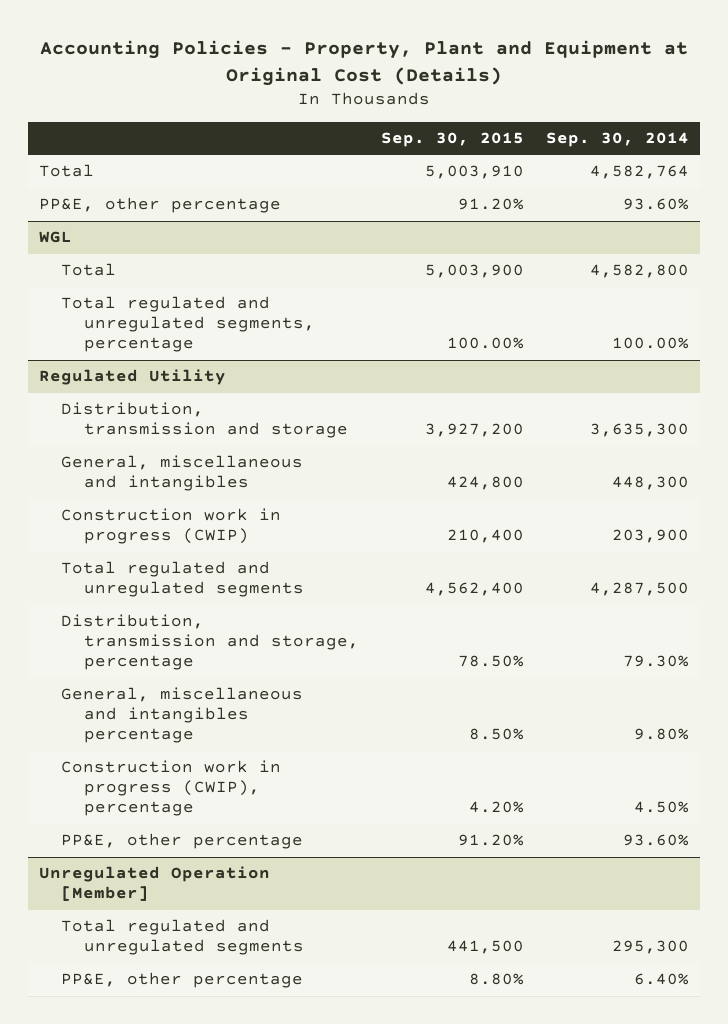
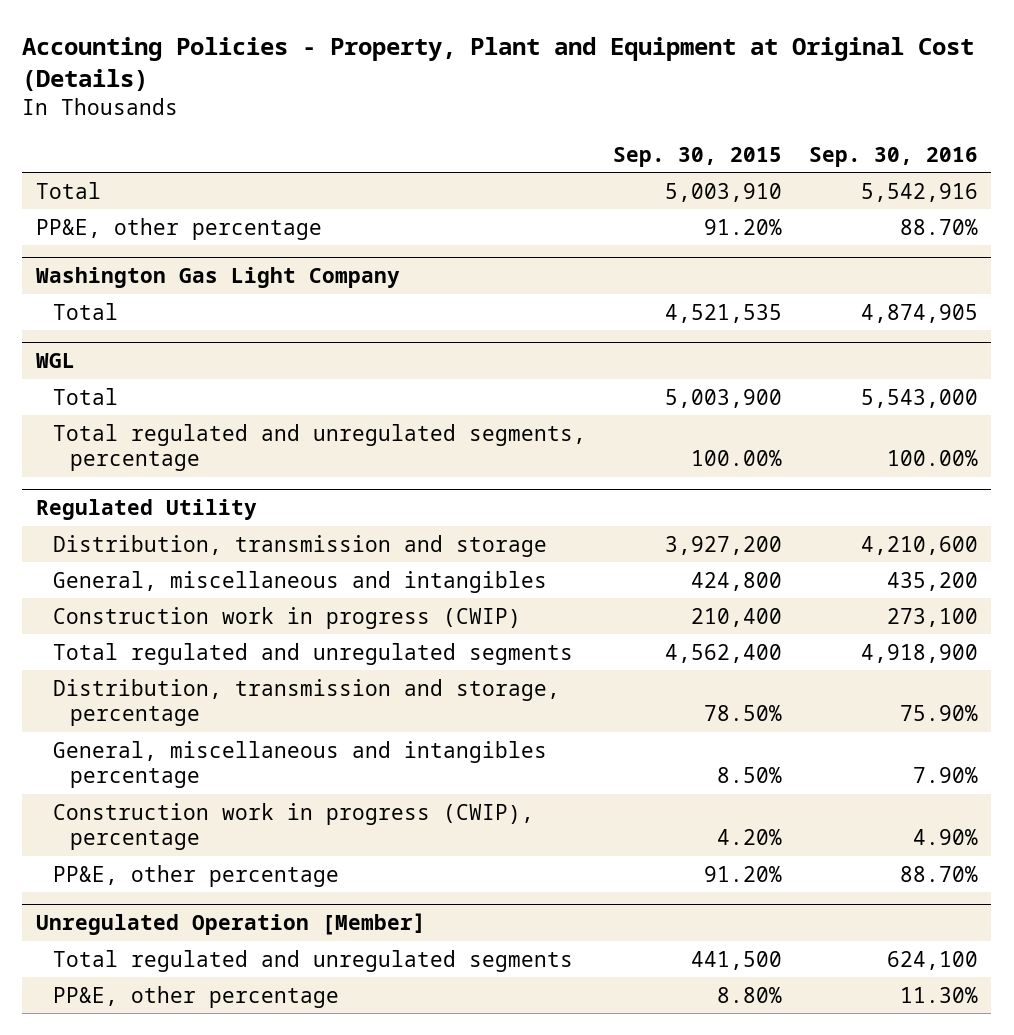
[546,132,690,148] Sep. 30, 2014 -> none
none -> [808,146,978,167] Sep. 30, 2016
none -> [35,267,400,289] Washington Gas Light Company
none -> [53,302,119,320] Total

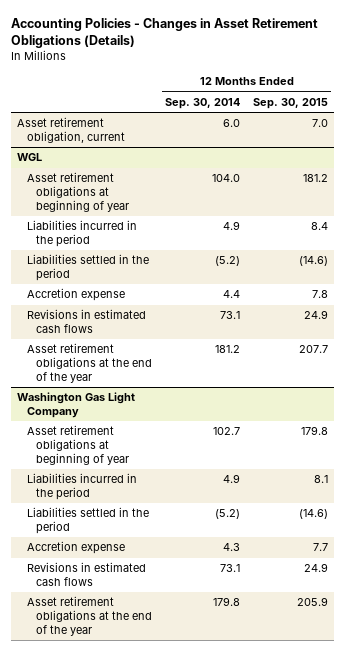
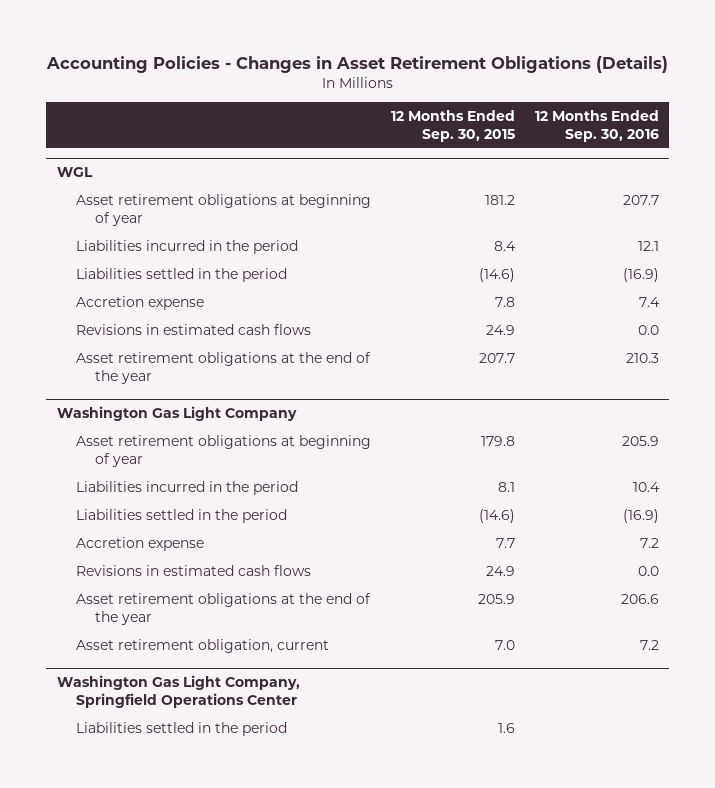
[165,97,241,109] Sep. 30, 2014 -> none
none -> [534,109,659,142] 12 Months Ended Sep. 30, 2016
[17,117,125,144] Asset retirement obligation, current -> none
none -> [75,638,329,653] Asset retirement obligation, current
none -> [56,674,300,708] Washington Gas Light Company, Springfield Operations Center
none -> [75,721,287,736] Liabilities settled in the period

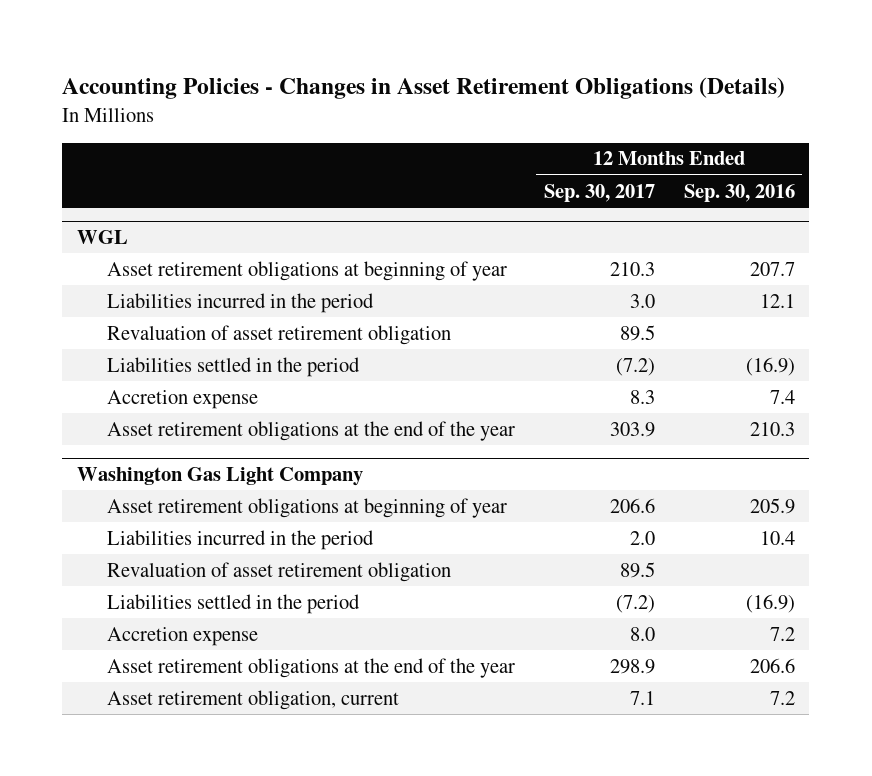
[390,109,515,142] 12 Months Ended Sep. 30, 2015 -> none
none -> [543,183,655,202] Sep. 30, 2017
none -> [106,324,451,345] Revaluation of asset retirement obligation
[75,323,311,335] Revisions in estimated cash flows -> none
none -> [106,561,451,582] Revaluation of asset retirement obligation
[75,564,311,576] Revisions in estimated cash flows -> none
[56,674,300,708] Washington Gas Light Company, Springfield Operations Center -> none
[75,721,287,736] Liabilities settled in the period -> none

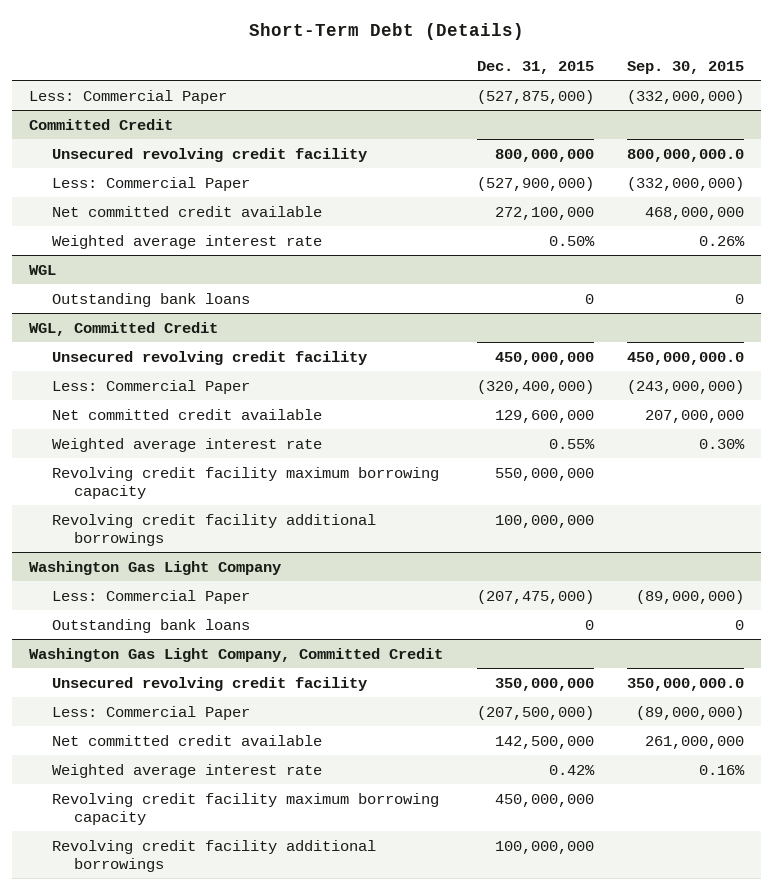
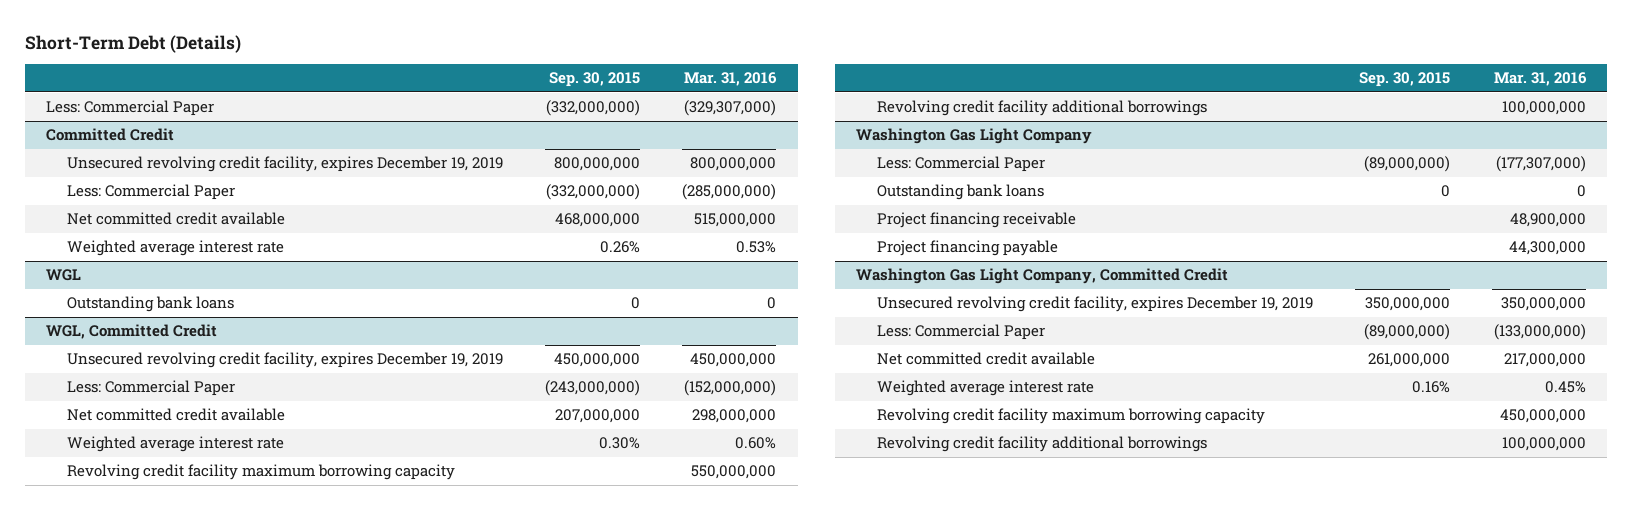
[476,60,594,74] Dec. 31, 2015 -> none
none -> [684,72,778,87] Mar. 31, 2016
[51,147,367,162] Unsecured revolving credit facility -> [67,156,504,173] Unsecured revolving credit facility, expires December 19, 2019
[627,148,745,162] 800,000,000.0 -> [554,157,641,172] 800,000,000
[51,350,367,365] Unsecured revolving credit facility -> [67,352,504,369] Unsecured revolving credit facility, expires December 19, 2019
[627,351,745,365] 450,000,000.0 -> [554,353,641,368] 450,000,000
none -> [877,212,1077,229] Project financing receivable
none -> [877,240,1059,257] Project financing payable
[51,676,367,691] Unsecured revolving credit facility -> [877,296,1314,313] Unsecured revolving credit facility, expires December 19, 2019
[627,677,745,691] 350,000,000.0 -> [1365,297,1451,312] 350,000,000

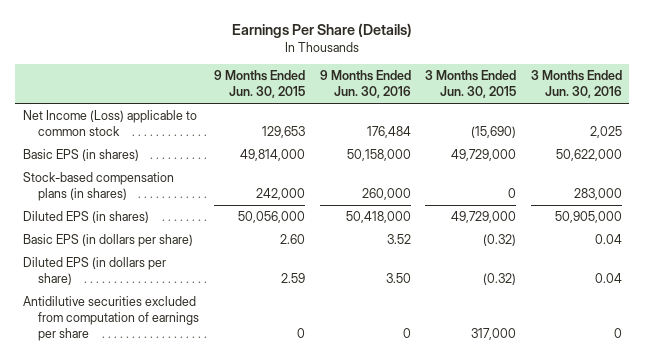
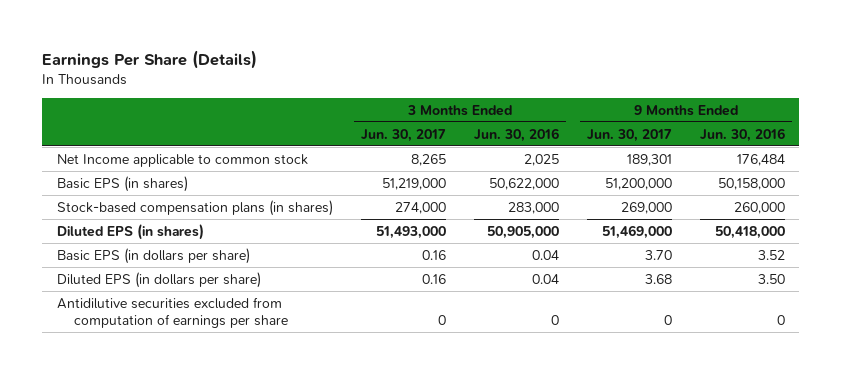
[213,70,305,99] 9 Months Ended Jun. 30, 2015 -> none
[425,70,517,99] 3 Months Ended Jun. 30, 2015 -> none
none -> [360,128,446,142] Jun. 30, 2017
none -> [586,128,672,142] Jun. 30, 2017
[22,110,197,137] Net Income (Loss) applicable to common stock -> [56,153,308,167] Net Income applicable to common stock

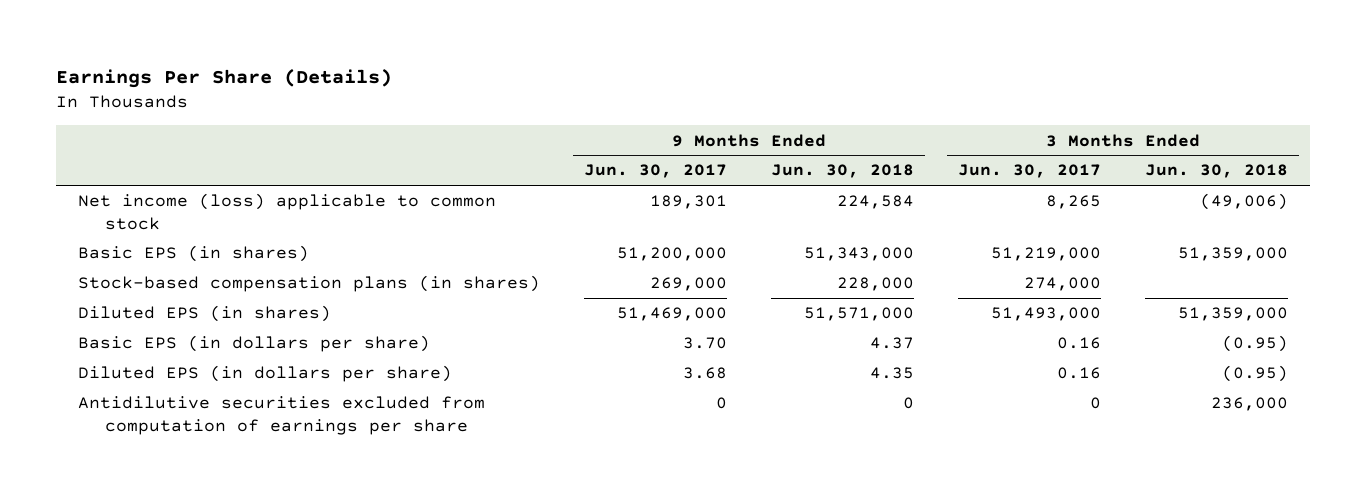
[473,127,559,142] Jun. 30, 2016 -> none
[699,127,785,142] Jun. 30, 2016 -> none
none -> [770,164,914,179] Jun. 30, 2018
none -> [1145,164,1289,179] Jun. 30, 2018
[56,153,308,167] Net Income applicable to common stock -> [77,193,496,230] Net income (loss) applicable to common stock

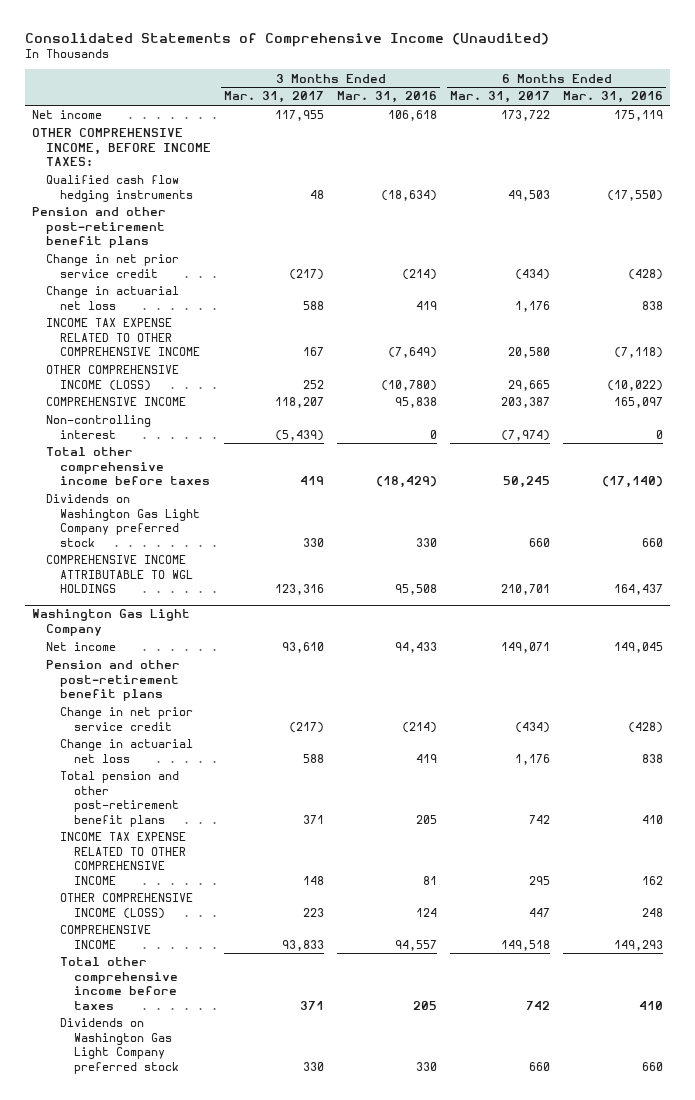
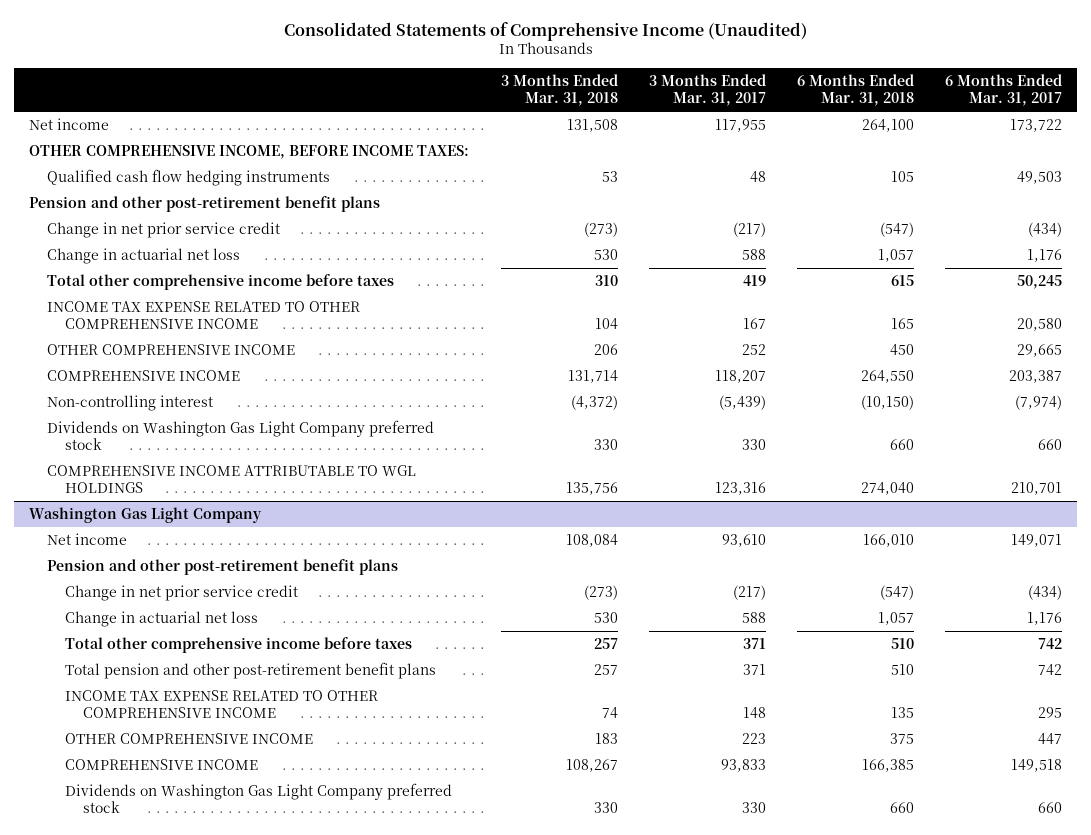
[337,91,438,104] Mar. 31, 2016 -> none
[563,91,664,104] Mar. 31, 2016 -> none
none -> [500,74,618,107] 3 Months Ended Mar. 31, 2018
none -> [796,74,914,107] 6 Months Ended Mar. 31, 2018
[46,447,211,486] Total other comprehensive income before taxes -> [47,273,395,290] Total other comprehensive income before taxes
[46,365,180,391] OTHER COMPREHENSIVE INCOME (LOSS) -> [47,343,296,355] OTHER COMPREHENSIVE INCOME
[60,957,179,1010] Total other comprehensive income before taxes -> [65,636,413,653] Total other comprehensive income before taxes
[60,893,194,919] OTHER COMPREHENSIVE INCOME (LOSS) -> [65,732,314,744] OTHER COMPREHENSIVE INCOME

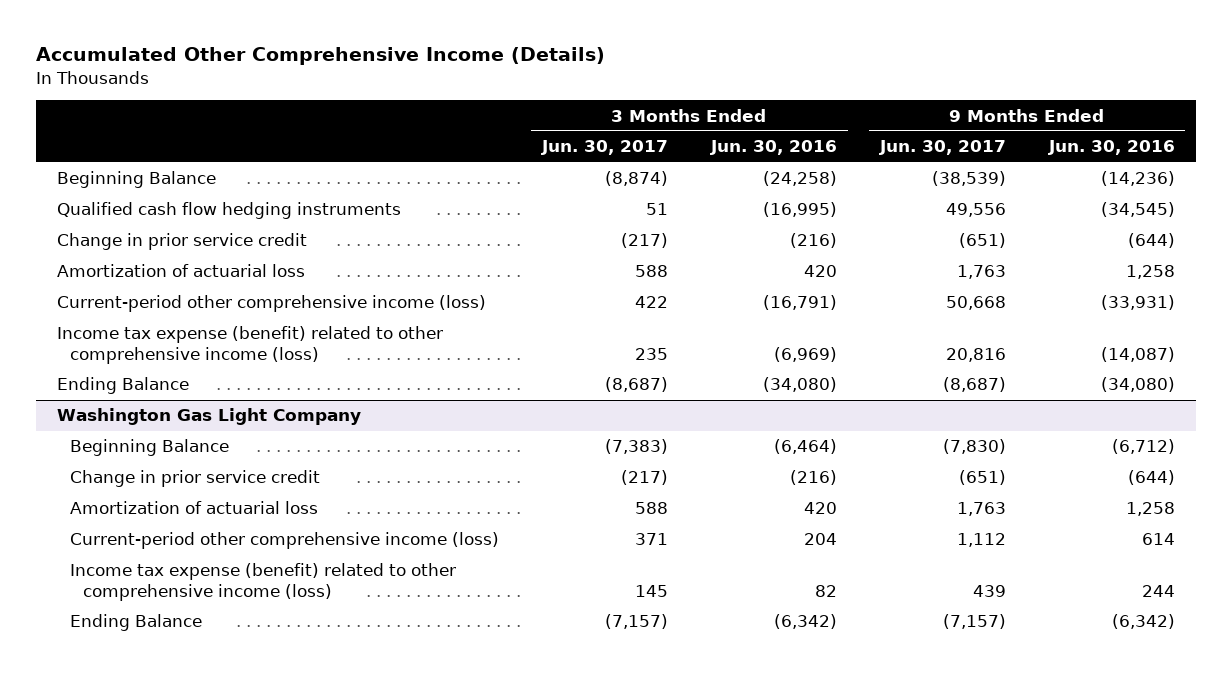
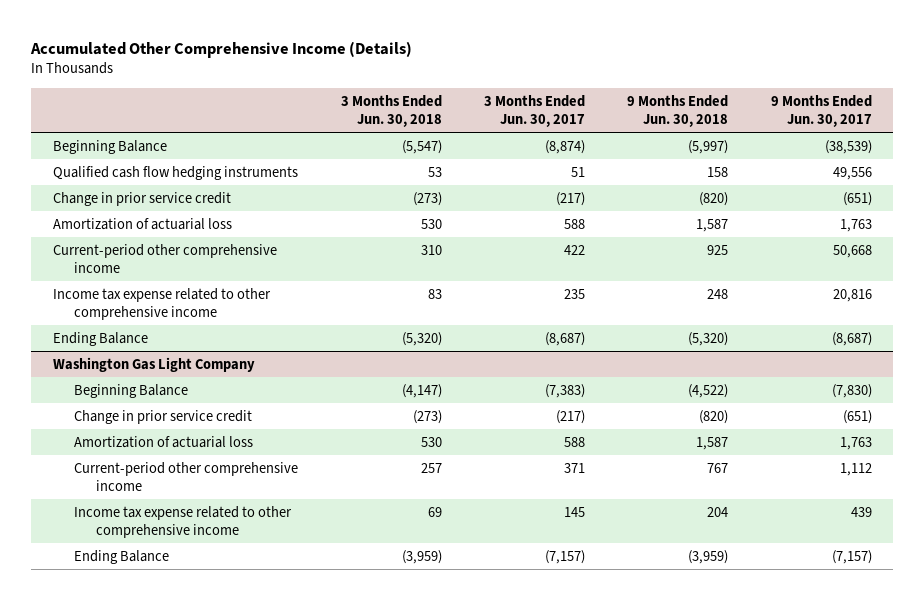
[709,140,837,156] Jun. 30, 2016 -> none
[1047,140,1175,156] Jun. 30, 2016 -> none
none -> [340,94,442,127] 3 Months Ended Jun. 30, 2018
none -> [627,94,729,127] 9 Months Ended Jun. 30, 2018
[57,295,487,313] Current-period other comprehensive income (loss) -> [52,243,277,273] Current-period other comprehensive income
[57,326,444,364] Income tax expense (benefit) related to other comprehensive income (loss) -> [52,287,271,320] Income tax expense related to other comprehensive income
[70,532,500,550] Current-period other comprehensive income (loss) -> [74,461,299,491] Current-period other comprehensive income
[70,563,457,601] Income tax expense (benefit) related to other comprehensive income (loss) -> [74,505,293,538] Income tax expense related to other comprehensive income

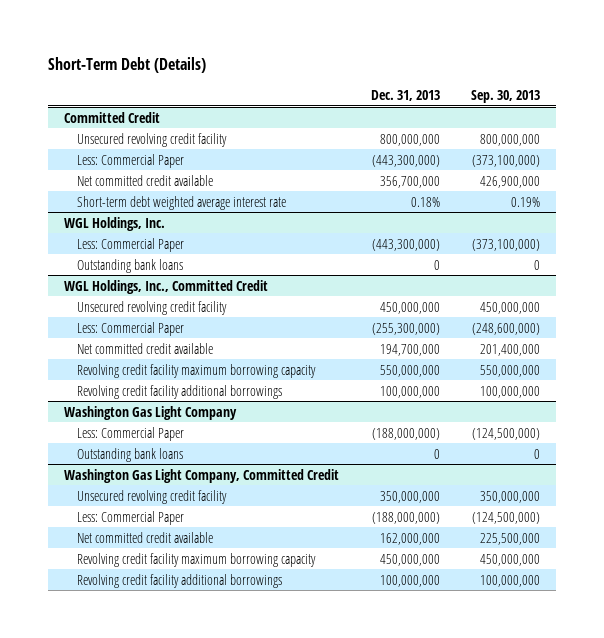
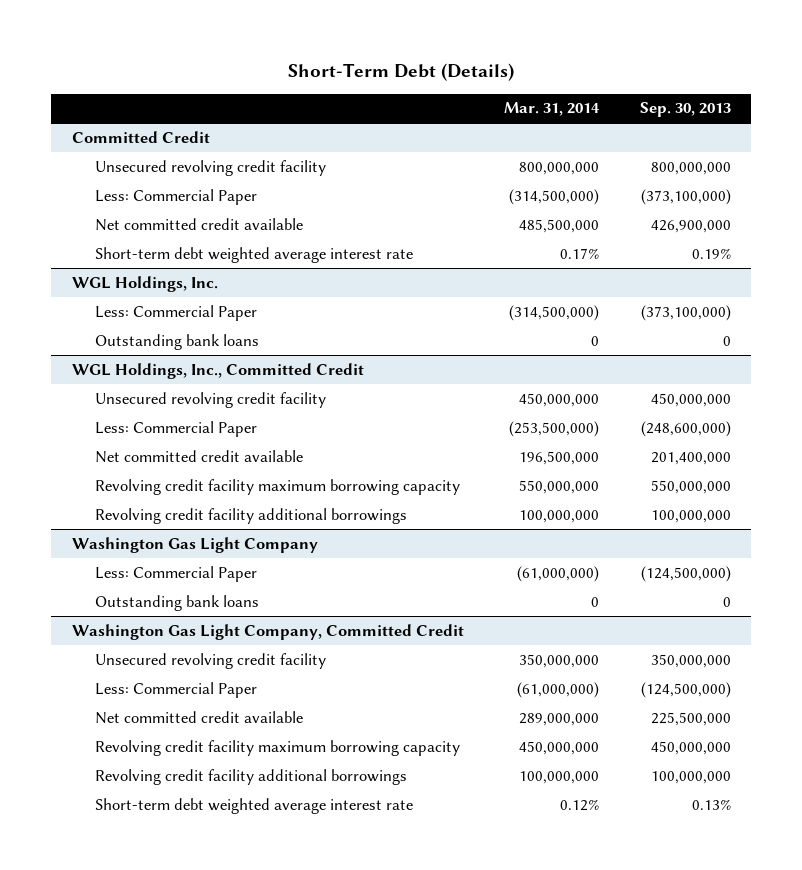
[370,89,440,101] Dec. 31, 2013 -> none
none -> [504,102,601,117] Mar. 31, 2014
none -> [95,797,414,814] Short-term debt weighted average interest rate

